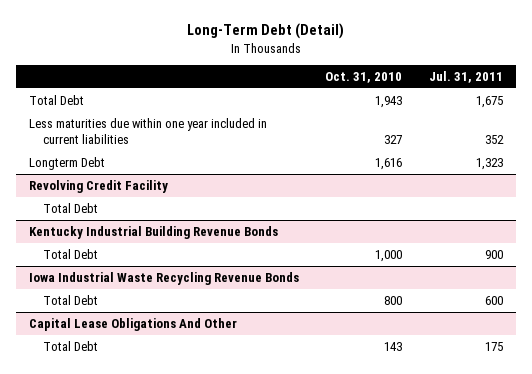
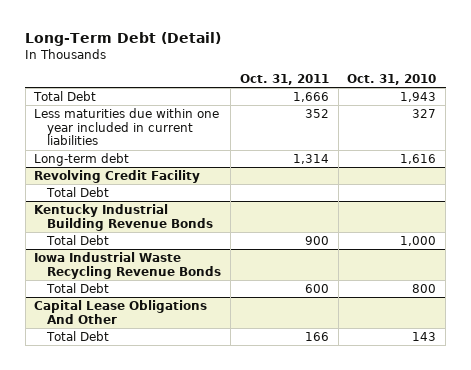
[428,71,503,84] Jul. 31, 2011 -> none
none -> [239,73,329,85] Oct. 31, 2011
[28,156,105,170] Longterm Debt -> [34,152,130,166] Long-term debt

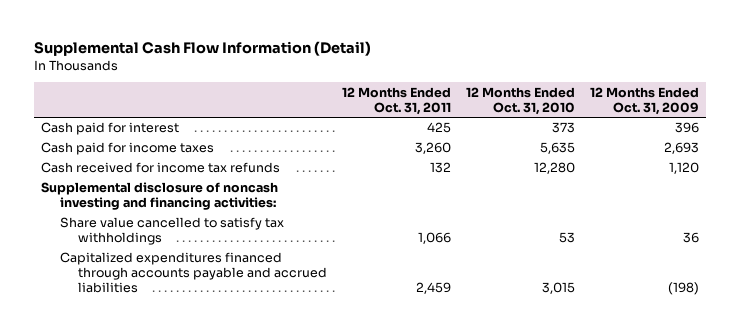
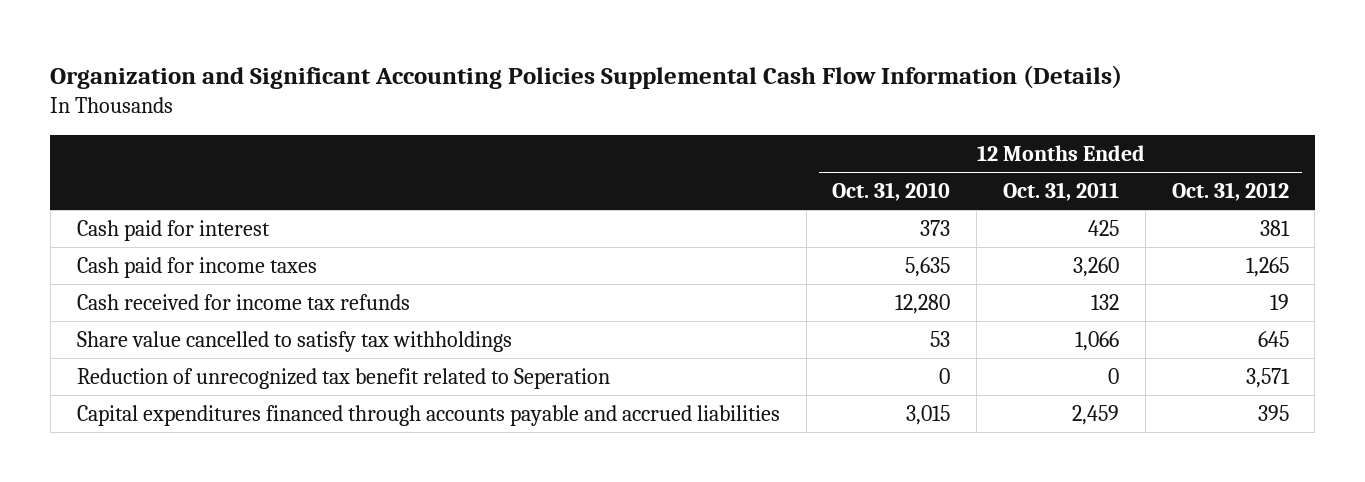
[34,41,372,57] Supplemental Cash Flow Information (Detail) -> [50,65,1123,90] Organization and Significant Accounting Policies Supplemental Cash Flow Information (Details)
[589,86,699,115] 12 Months Ended Oct. 31, 2009 -> none
none -> [1171,182,1289,202] Oct. 31, 2012
[41,182,279,211] Supplemental disclosure of noncash investing and financing activities: -> none
none -> [76,367,610,389] Reduction of unrecognized tax benefit related to Seperation
[59,252,328,294] Capitalized expenditures financed through accounts payable and accrued liabilities -> [76,404,780,426] Capital expenditures financed through accounts payable and accrued liabilities

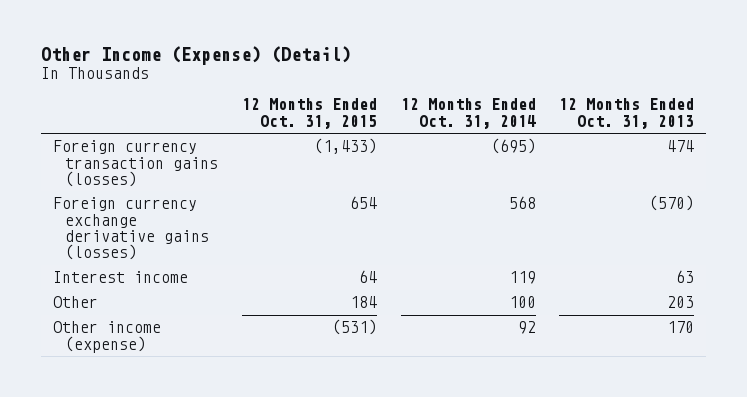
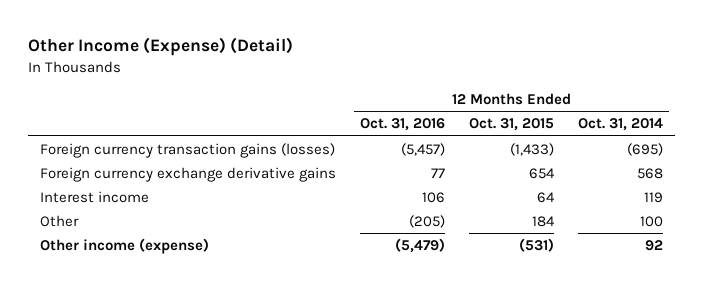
[559,98,695,129] 12 Months Ended Oct. 31, 2013 -> none
none -> [360,118,446,132] Oct. 31, 2016
[53,197,210,261] Foreign currency exchange derivative gains (losses) -> [40,166,337,182] Foreign currency exchange derivative gains

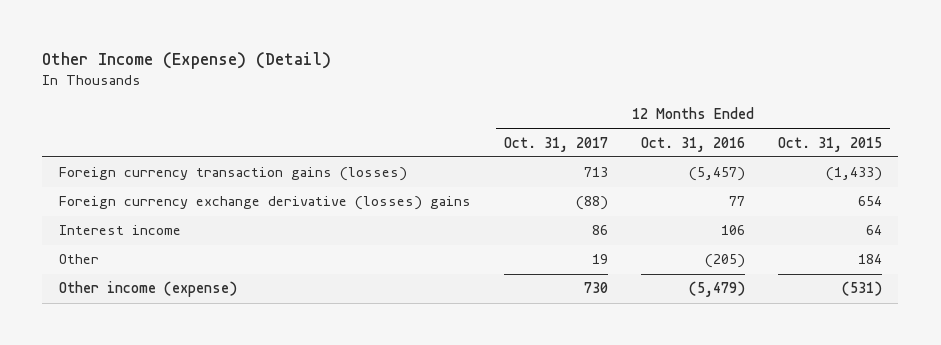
[578,118,664,132] Oct. 31, 2014 -> none
none -> [503,136,608,152] Oct. 31, 2017
[40,166,337,182] Foreign currency exchange derivative gains -> [58,196,471,211] Foreign currency exchange derivative (losses) gains

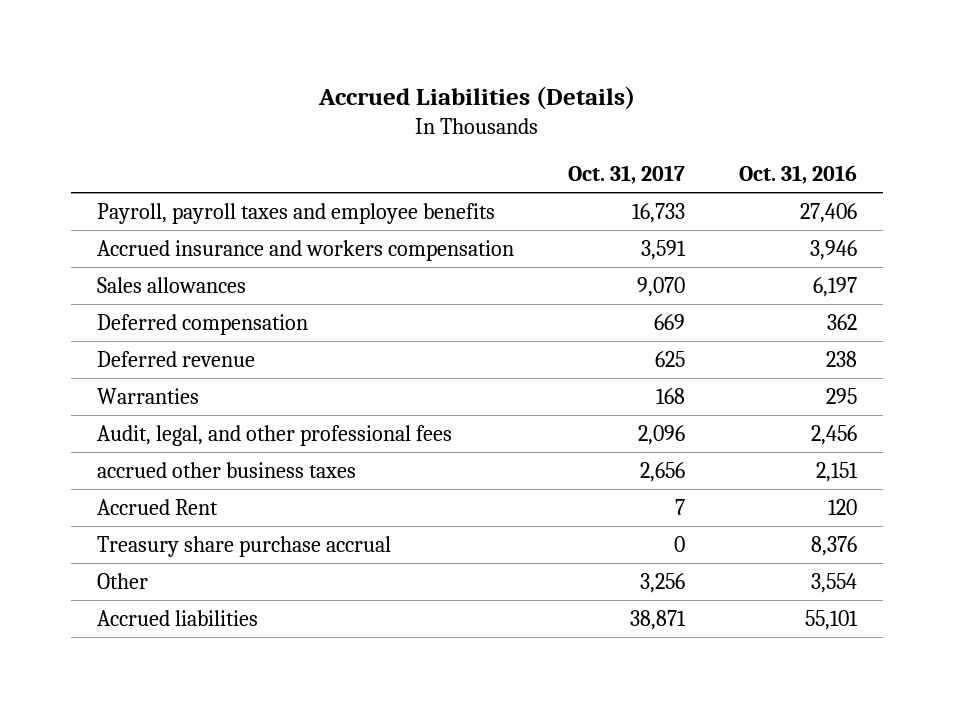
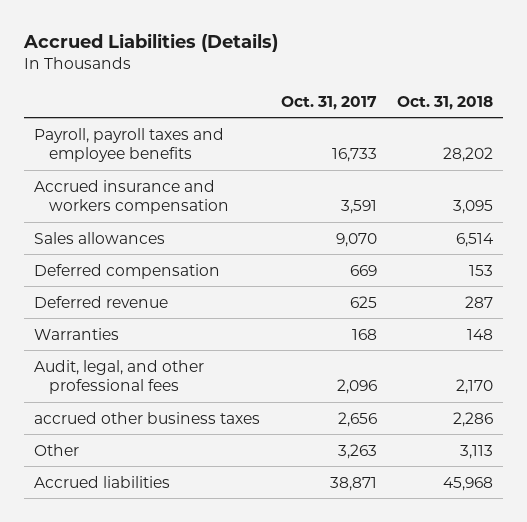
[738,165,857,185] Oct. 31, 2016 -> none
none -> [397,95,494,110] Oct. 31, 2018
[97,498,219,515] Accrued Rent -> none
[97,535,392,557] Treasury share purchase accrual -> none
[639,572,685,593] 3,256 -> [337,443,377,459] 3,263

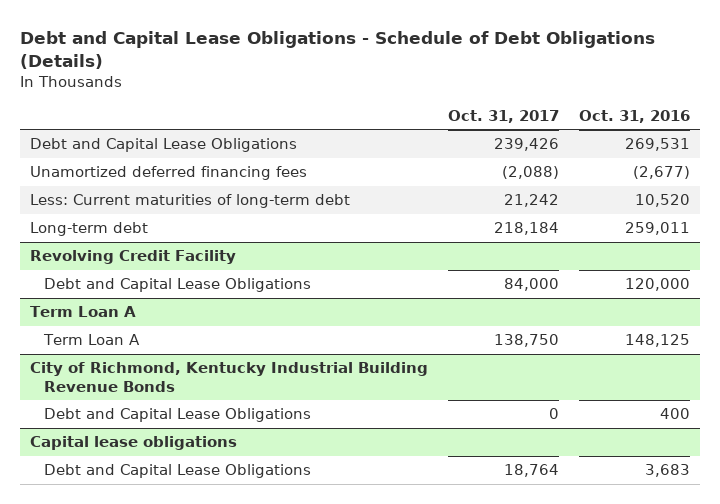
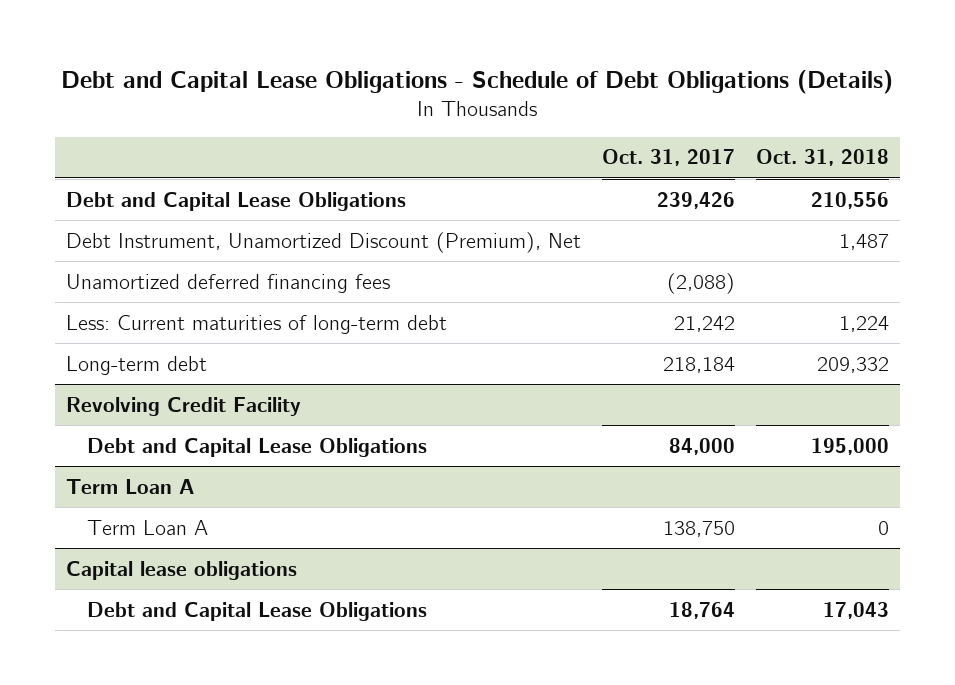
[578,109,690,123] Oct. 31, 2016 -> none
none -> [756,149,890,167] Oct. 31, 2018
none -> [65,231,581,253] Debt Instrument, Unamortized Discount (Premium), Net
[30,362,429,392] City of Richmond, Kentucky Industrial Building Revenue Bonds -> none
[44,408,312,423] Debt and Capital Lease Obligations -> none

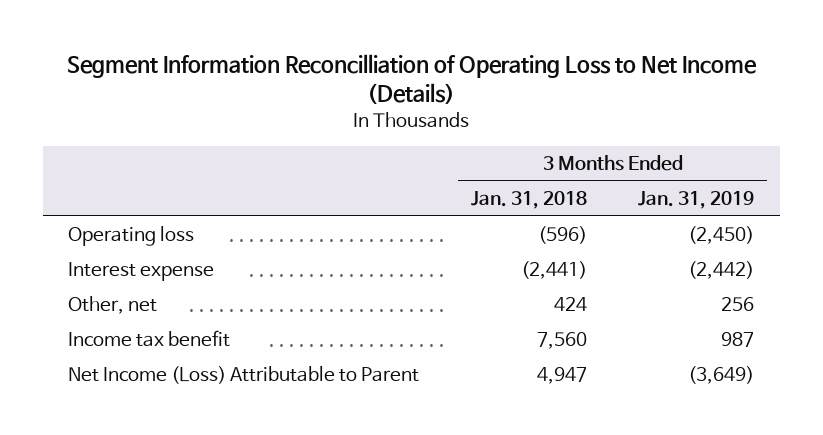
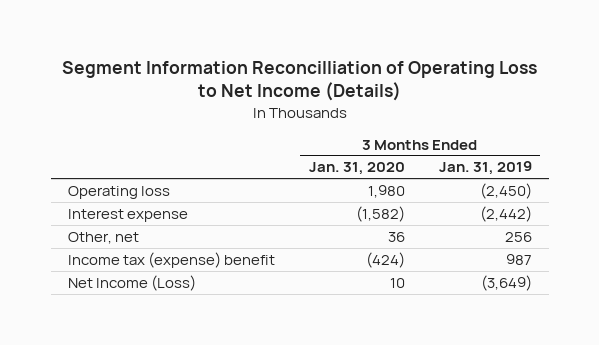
[470,191,587,210] Jan. 31, 2018 -> none
none -> [308,162,405,176] Jan. 31, 2020
[68,330,231,348] Income tax benefit -> [67,251,275,268] Income tax (expense) benefit
[68,366,420,385] Net Income (Loss) Attributable to Parent -> [67,274,196,291] Net Income (Loss)

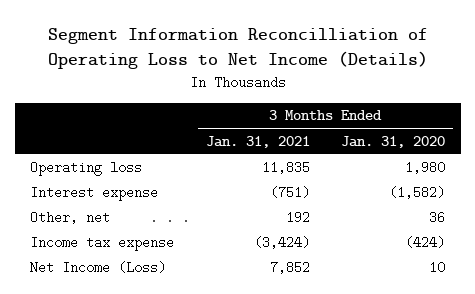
[438,161,532,176] Jan. 31, 2019 -> none
none -> [205,135,310,148] Jan. 31, 2021
[67,251,275,268] Income tax (expense) benefit -> [30,235,175,251] Income tax expense

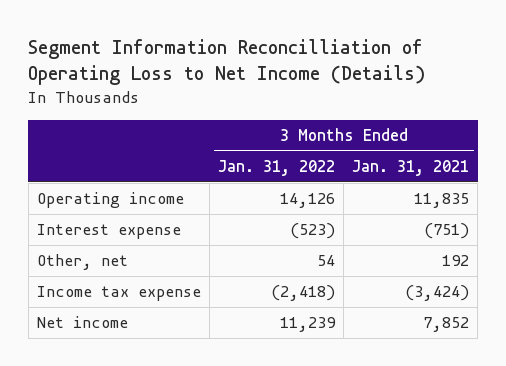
[340,135,445,148] Jan. 31, 2020 -> none
none -> [218,159,336,176] Jan. 31, 2022
[30,160,143,176] Operating loss -> [36,192,184,209] Operating income
[30,260,167,274] Net Income (Loss) -> [36,316,128,329] Net income

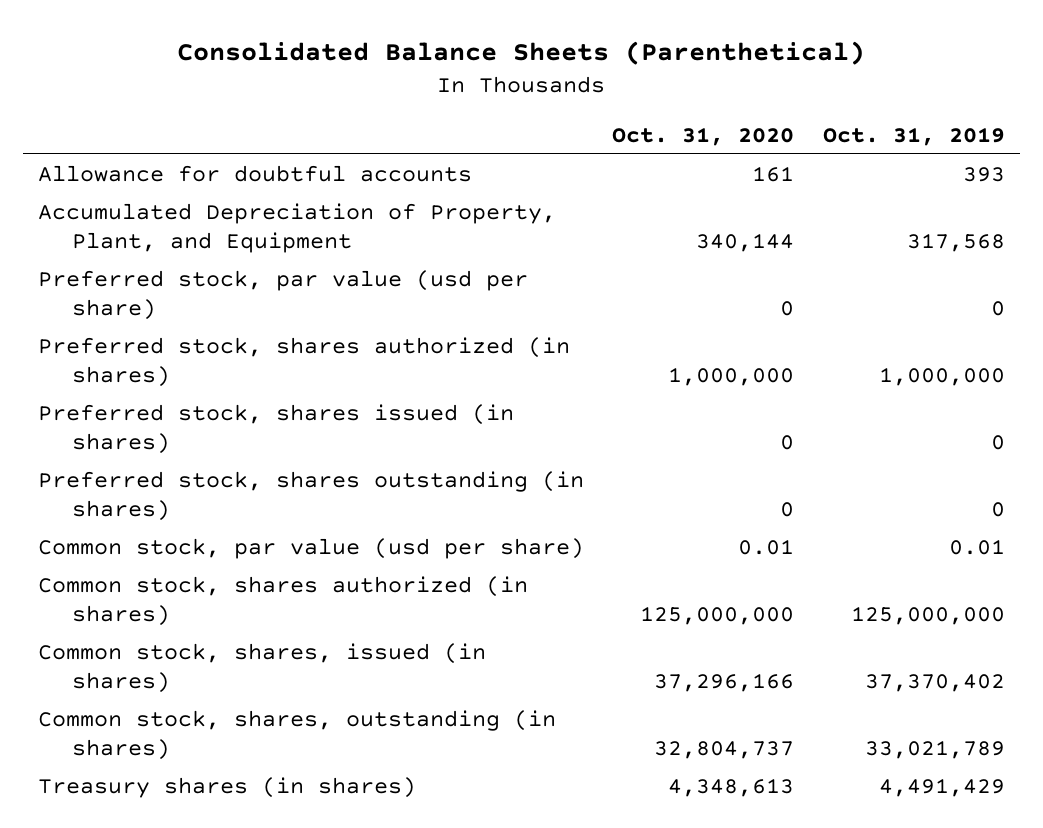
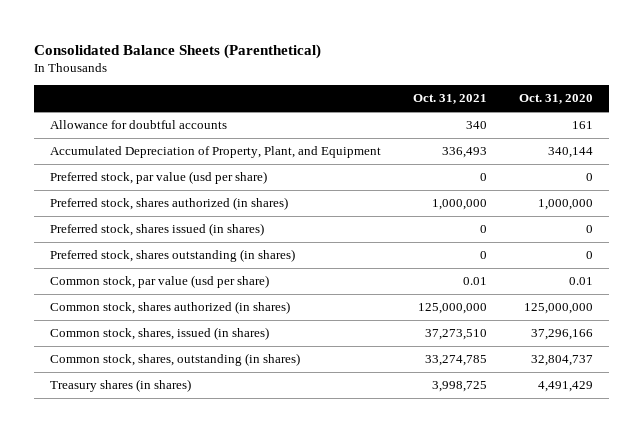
[823,126,1006,146] Oct. 31, 2019 -> none
none -> [413,94,488,105] Oct. 31, 2021
[668,778,795,798] 4,348,613 -> [537,381,593,393] 4,491,429

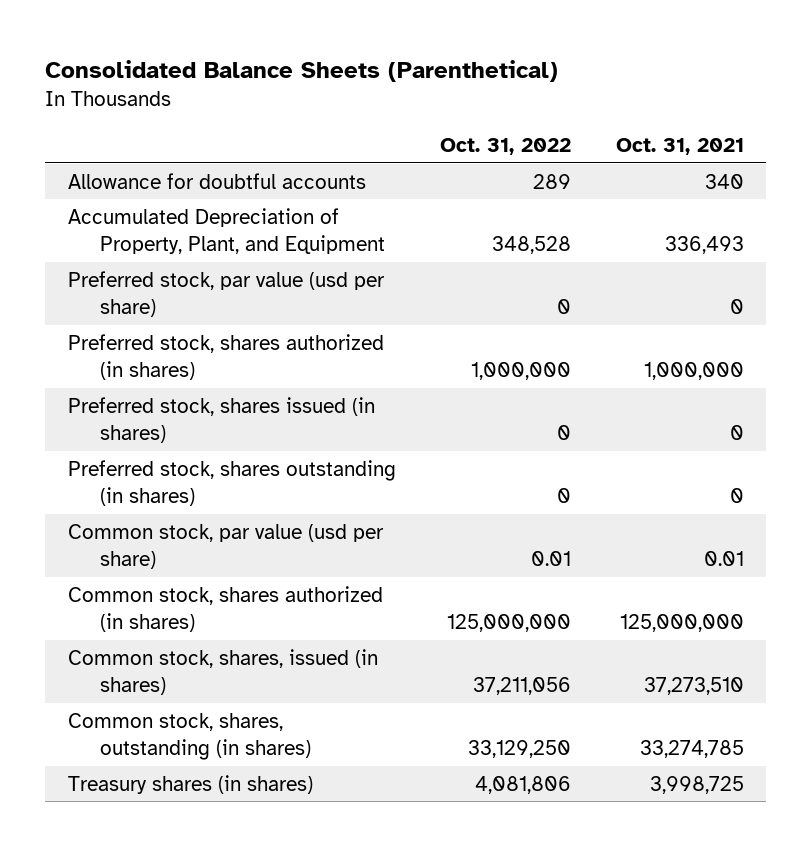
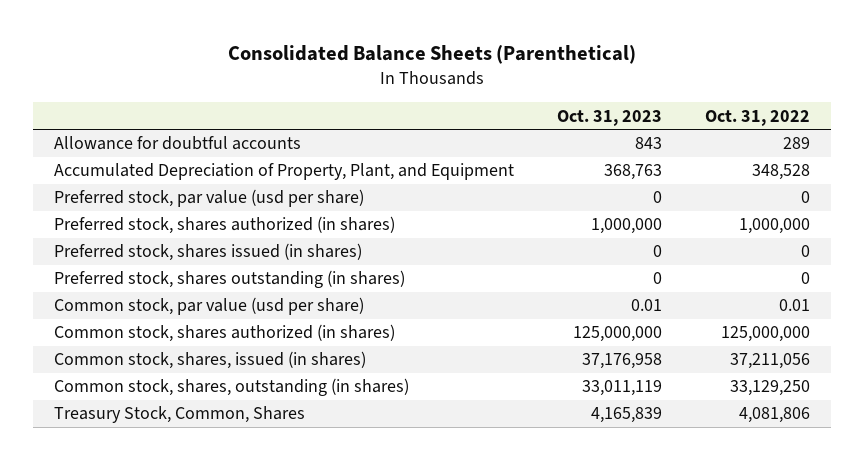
[616,138,745,156] Oct. 31, 2021 -> none
none -> [557,109,663,126] Oct. 31, 2023
[67,774,313,794] Treasury shares (in shares) -> [54,406,306,424] Treasury Stock, Common, Shares

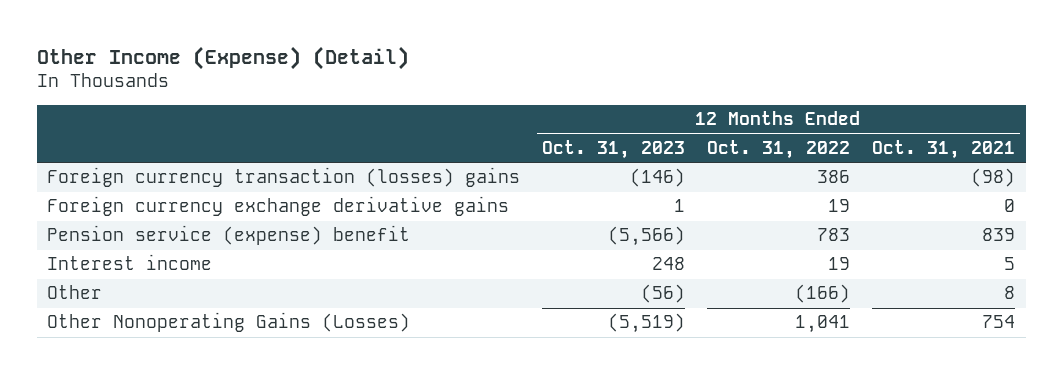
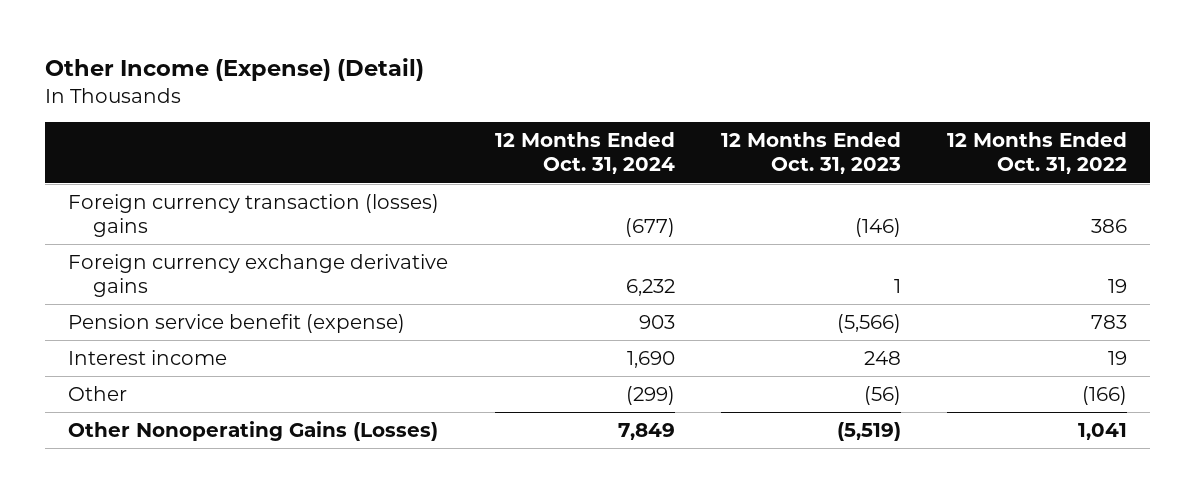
[871,139,1015,159] Oct. 31, 2021 -> none
none -> [494,132,675,175] 12 Months Ended Oct. 31, 2024
[47,225,411,246] Pension service (expense) benefit -> [68,313,406,333] Pension service benefit (expense)

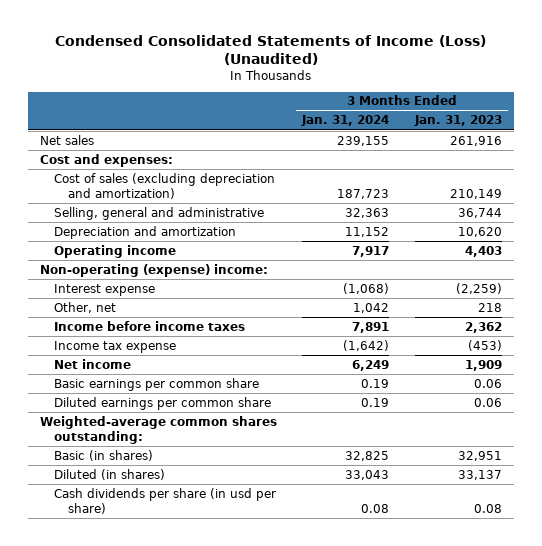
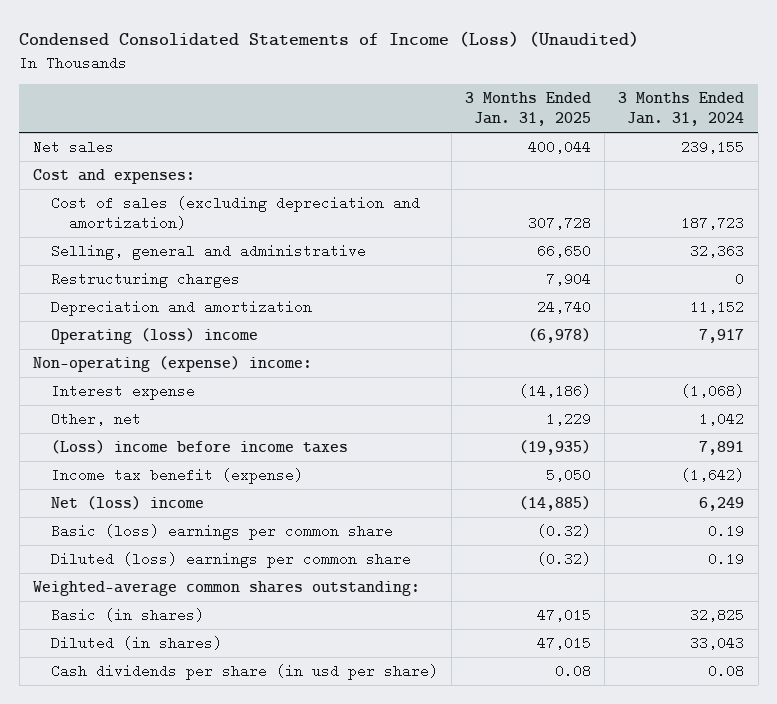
[413,115,502,127] Jan. 31, 2023 -> none
none -> [465,92,592,127] 3 Months Ended Jan. 31, 2025
none -> [50,272,240,289] Restructuring charges
[53,244,176,258] Operating income -> [50,328,258,345] Operating (loss) income
[53,320,245,331] Income before income taxes -> [50,440,348,455] (Loss) income before income taxes
[53,340,176,353] Income tax expense -> [50,468,303,485] Income tax benefit (expense)
[53,358,131,369] Net income -> [50,496,204,511] Net (loss) income
[53,377,259,391] Basic earnings per common share -> [50,524,393,541] Basic (loss) earnings per common share
[53,396,271,410] Diluted earnings per common share -> [50,552,411,569] Diluted (loss) earnings per common share

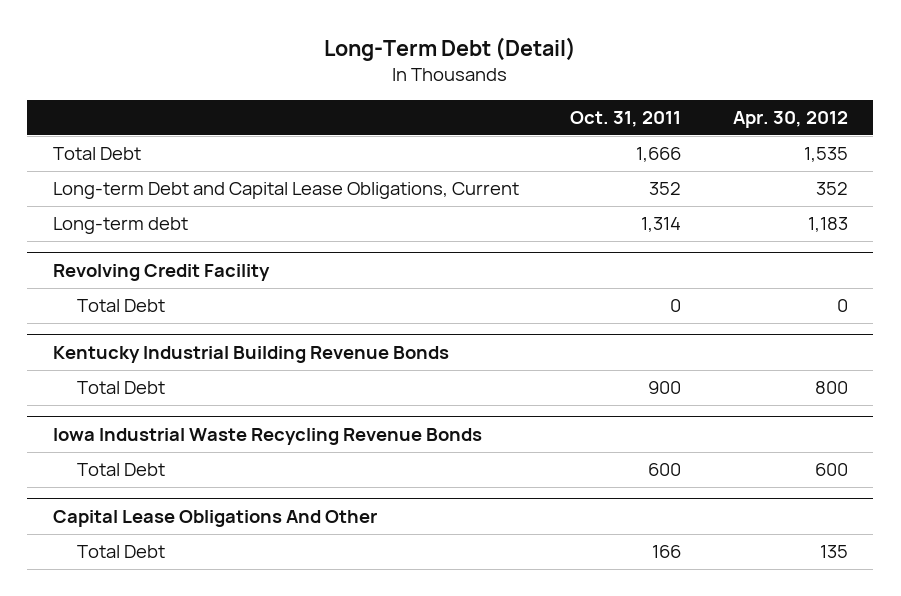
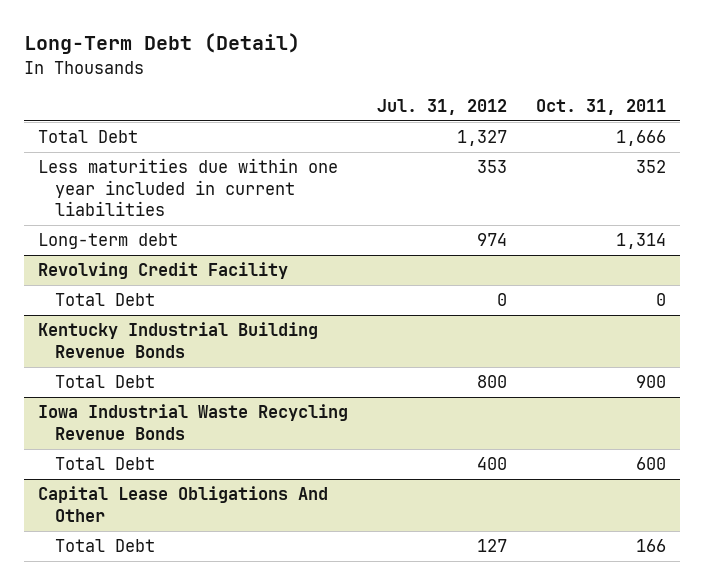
[732,111,848,129] Apr. 30, 2012 -> none
none -> [376,99,507,116] Jul. 31, 2012
[53,182,520,200] Long-term Debt and Capital Lease Obligations, Current -> [38,158,339,217] Less maturities due within one year included in current liabilities

